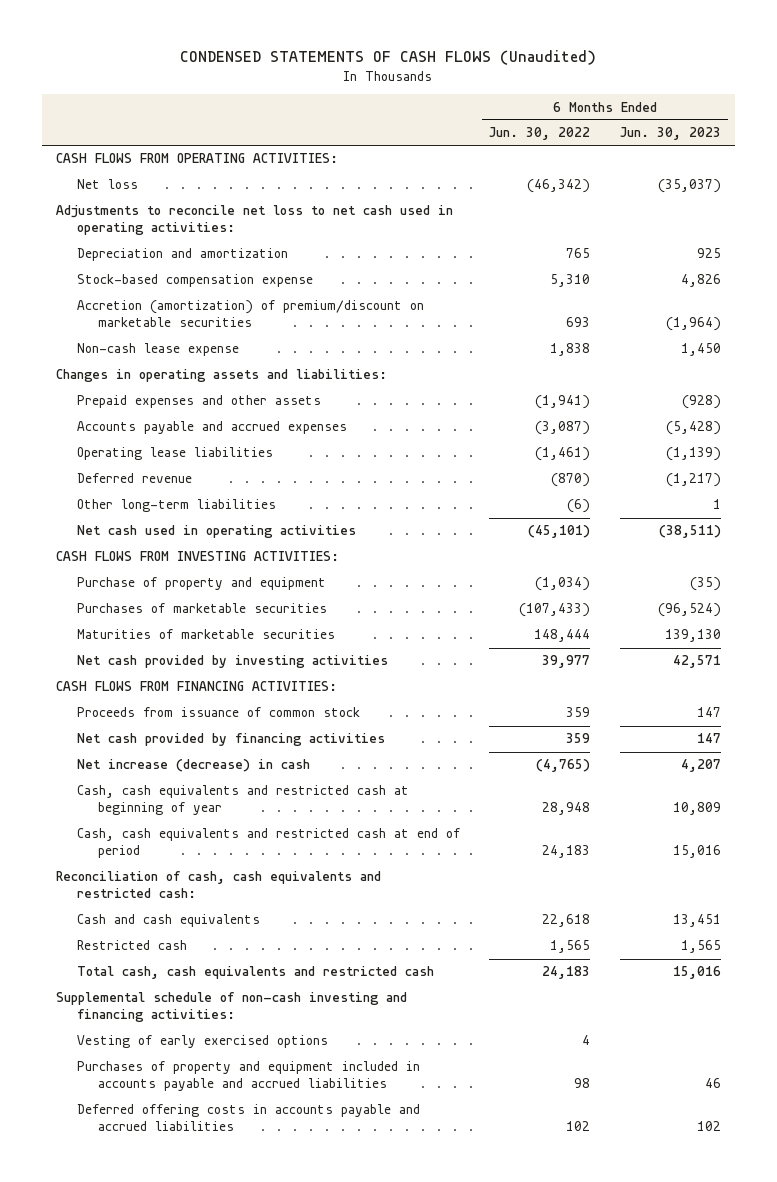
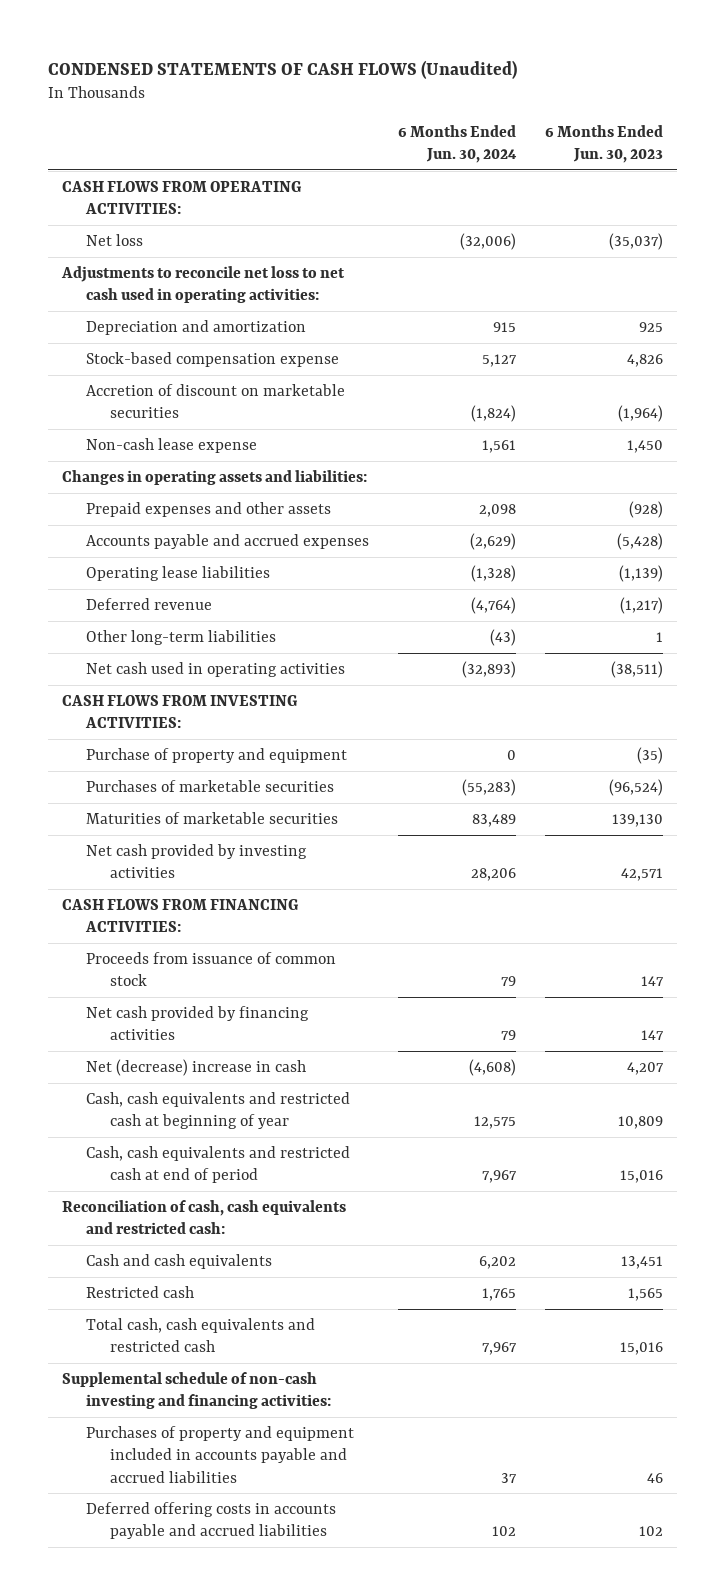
[489,127,591,141] Jun. 30, 2022 -> none
none -> [397,124,517,164] 6 Months Ended Jun. 30, 2024
[77,300,425,328] Accretion (amortization) of premium/discount on marketable securities -> [85,383,345,419] Accretion of discount on marketable securities
[77,759,311,773] Net increase (decrease) in cash -> [85,1058,306,1076] Net (decrease) increase in cash
[77,1035,329,1049] Vesting of early exercised options -> none

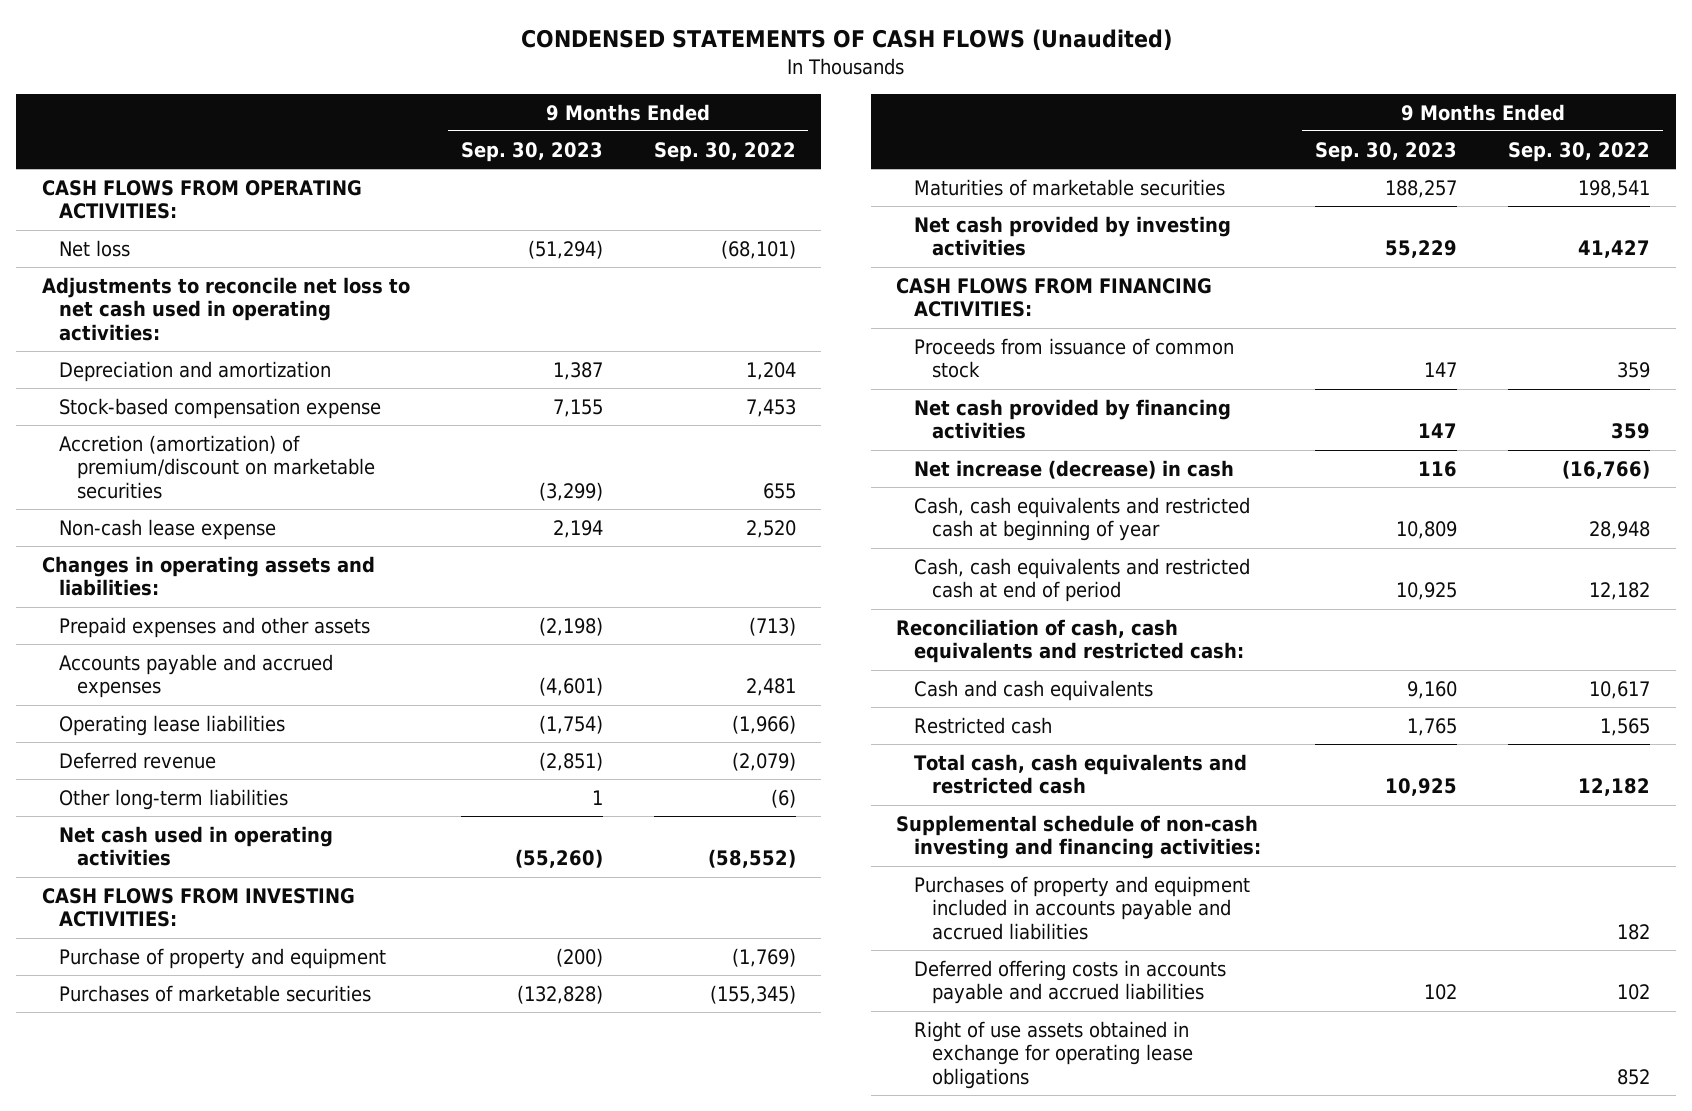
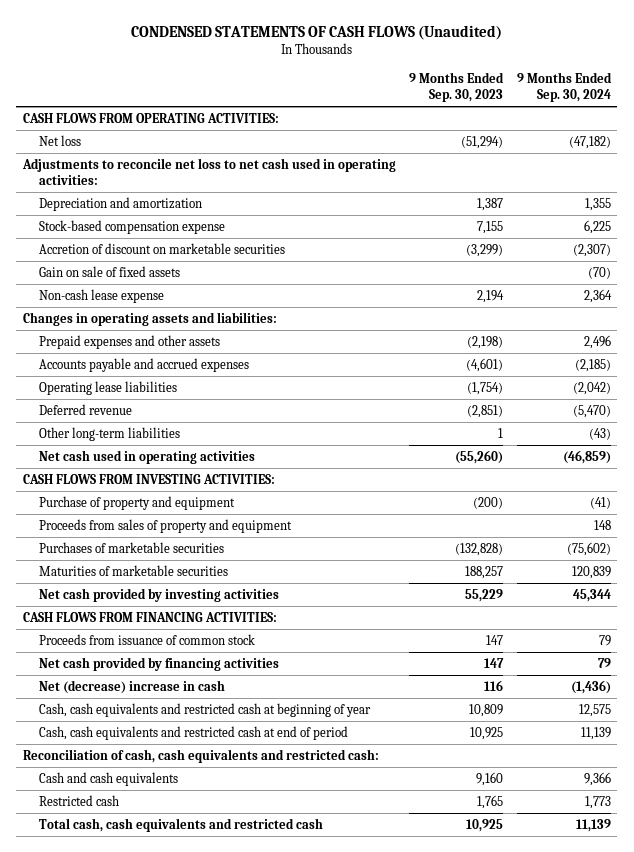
[653,141,796,162] Sep. 30, 2022 -> none
none -> [516,71,612,103] 9 Months Ended Sep. 30, 2024
[59,434,376,500] Accretion (amortization) of premium/discount on marketable securities -> [39,242,286,254] Accretion of discount on marketable securities
none -> [39,265,181,277] Gain on sale of fixed assets
none -> [39,518,293,533] Proceeds from sales of property and equipment
[913,459,1234,479] Net increase (decrease) in cash -> [39,679,226,694] Net (decrease) increase in cash
[896,814,1261,860] Supplemental schedule of non-cash investing and financing activities: -> none
[913,875,1250,941] Purchases of property and equipment included in accounts payable and accrued liabilities -> none
[913,959,1226,1005] Deferred offering costs in accounts payable and accrued liabilities -> none
[913,1020,1193,1090] Right of use assets obtained in exchange for operating lease obligations -> none

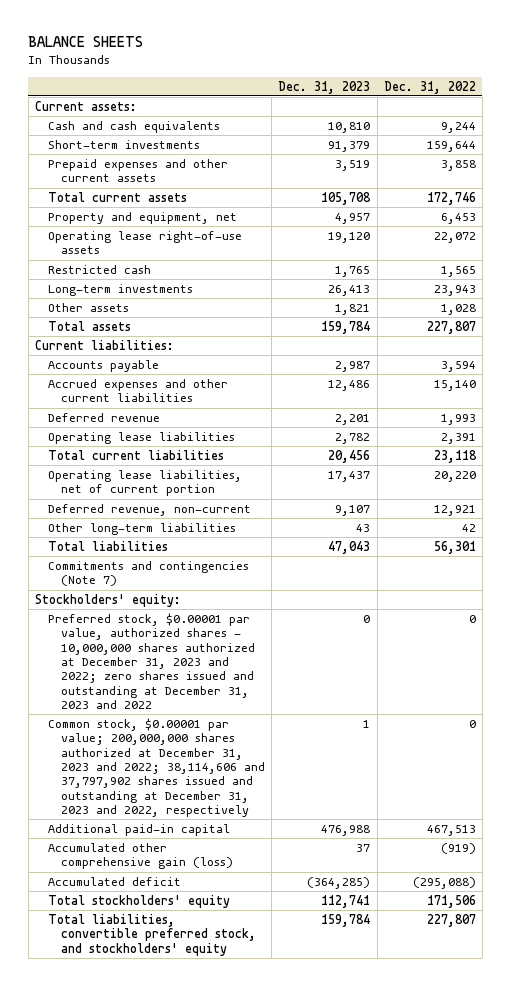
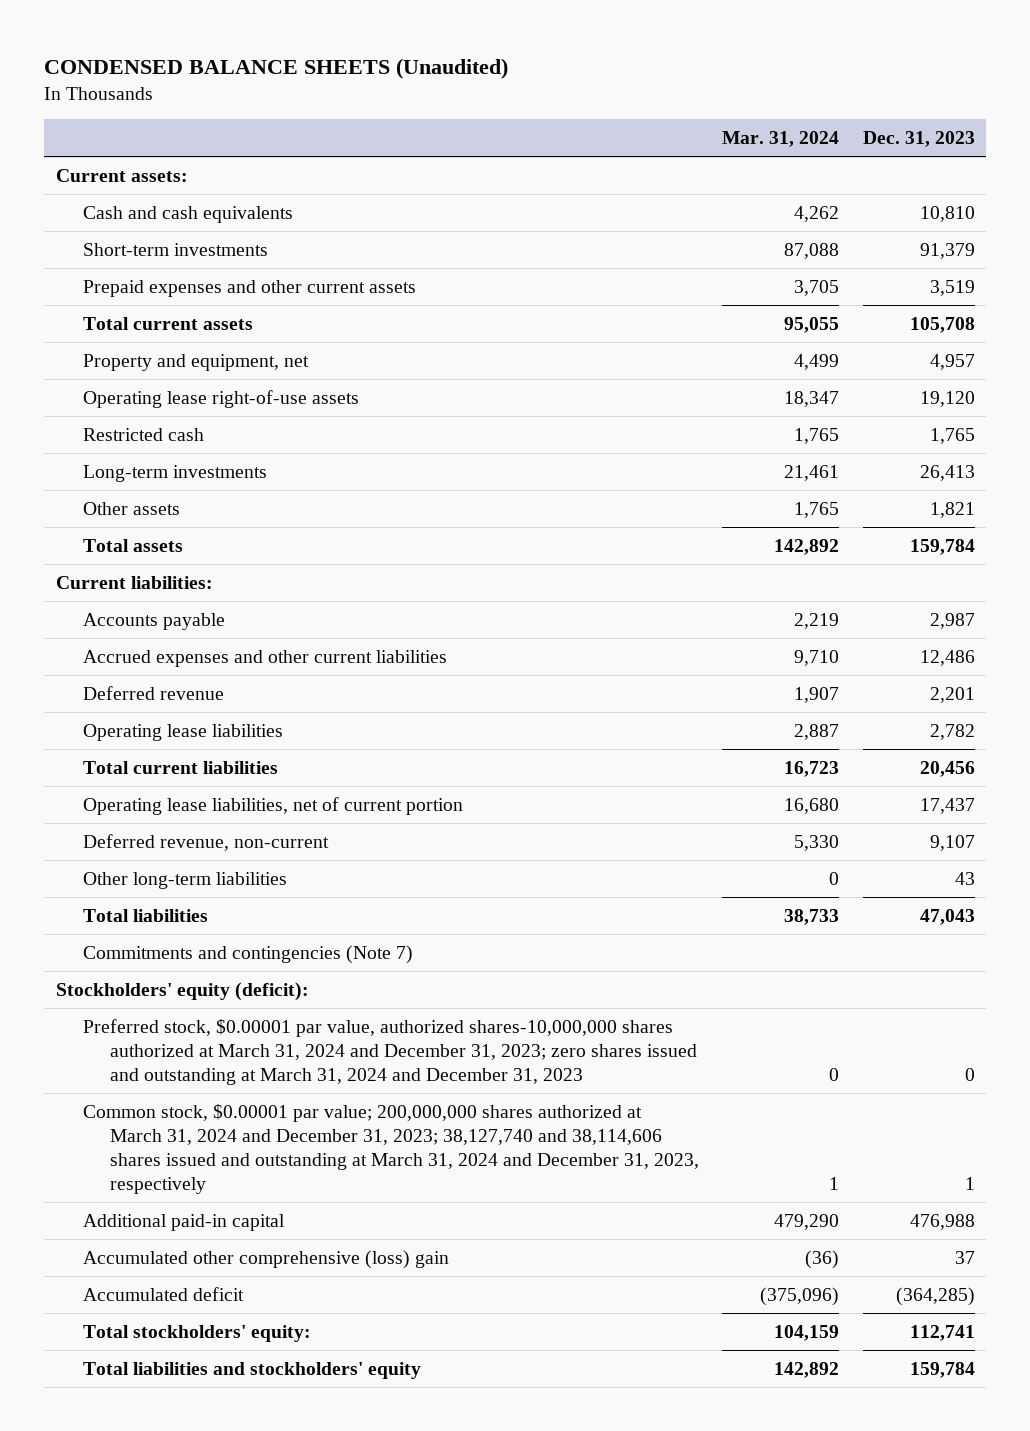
[28,36,144,48] BALANCE SHEETS -> [43,57,508,79] CONDENSED BALANCE SHEETS (Unaudited)
[383,80,476,94] Dec. 31, 2022 -> none
none -> [722,130,840,147] Mar. 31, 2024
[34,593,181,607] Stockholders' equity: -> [55,981,309,1001] Stockholders' equity (deficit):
[47,612,256,709] Preferred stock, $0.00001 par value, authorized shares - 10,000,000 shares authorized at December 31, 2023 and 2022; zero shares issued and outstanding at December 31, 2023 and 2022 -> [82,1018,697,1085] Preferred stock, $0.00001 par value, authorized shares-10,000,000 shares authorized at March 31, 2024 and December 31, 2023; zero shares issued and outstanding at March 31, 2024 and December 31, 2023
[47,717,266,817] Common stock, $0.00001 par value; 200,000,000 shares authorized at December 31, 2023 and 2022; 38,114,606 and 37,797,902 shares issued and outstanding at December 31, 2023 and 2022, respectively -> [82,1103,699,1194] Common stock, $0.00001 par value; 200,000,000 shares authorized at March 31, 2024 and December 31, 2023; 38,127,740 and 38,114,606 shares issued and outstanding at March 31, 2024 and December 31, 2023, respectively
[47,842,234,870] Accumulated other comprehensive gain (loss) -> [82,1249,449,1269] Accumulated other comprehensive (loss) gain
[47,894,230,908] Total stockholders' equity -> [82,1324,311,1342] Total stockholders' equity:
[47,913,257,956] Total liabilities, convertible preferred stock, and stockholders' equity -> [82,1361,421,1379] Total liabilities and stockholders' equity

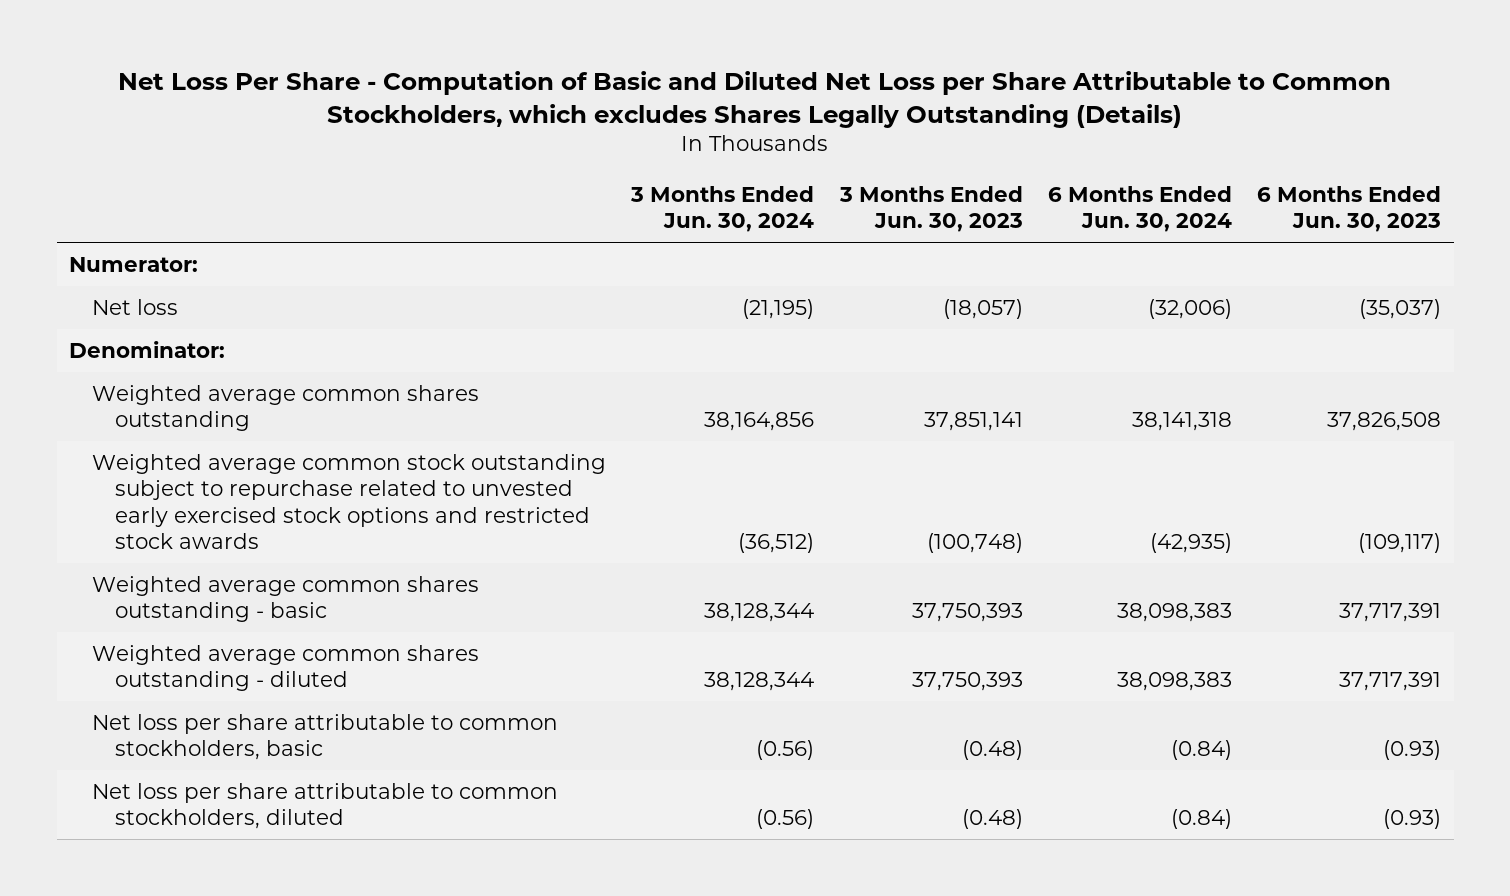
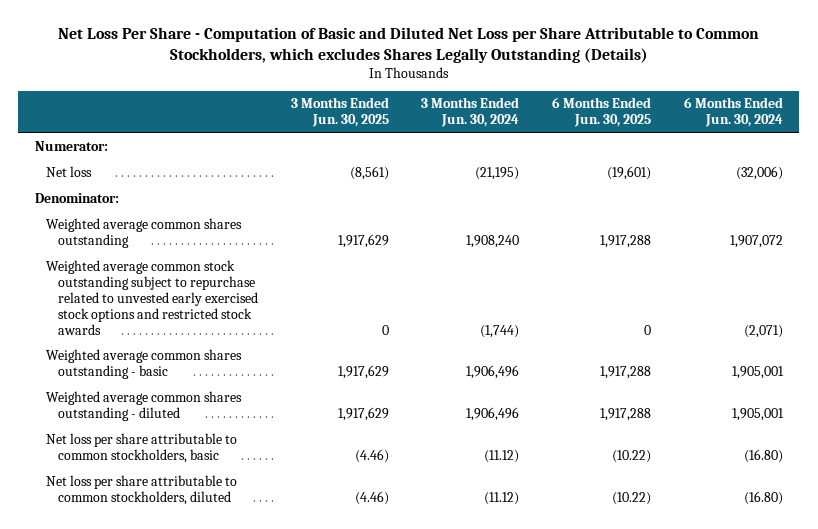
[838,185,1023,233] 3 Months Ended Jun. 30, 2023 -> none
[1257,185,1442,233] 6 Months Ended Jun. 30, 2023 -> none
none -> [290,97,389,128] 3 Months Ended Jun. 30, 2025
none -> [552,97,652,128] 6 Months Ended Jun. 30, 2025
[704,412,815,432] 38,164,856 -> [466,235,520,249] 1,908,240
[1131,412,1232,432] 38,141,318 -> [729,235,783,249] 1,907,072
[738,533,815,554] (36,512) -> [480,325,520,339] (1,744)
[1149,533,1232,554] (42,935) -> [743,325,783,339] (2,071)
[704,603,815,623] 38,128,344 -> [466,365,520,380] 1,906,496
[1116,603,1232,623] 38,098,383 -> [731,366,784,380] 1,905,001
[704,672,815,692] 38,128,344 -> [466,407,520,422] 1,906,496
[1116,672,1232,692] 38,098,383 -> [731,408,784,422] 1,905,001
[756,740,815,761] (0.56) -> [484,450,520,464] (11.12)
[1170,740,1232,761] (0.84) -> [743,449,783,464] (16.80)
[756,809,815,830] (0.56) -> [484,492,520,506] (11.12)
[1170,809,1232,830] (0.84) -> [743,491,783,506] (16.80)

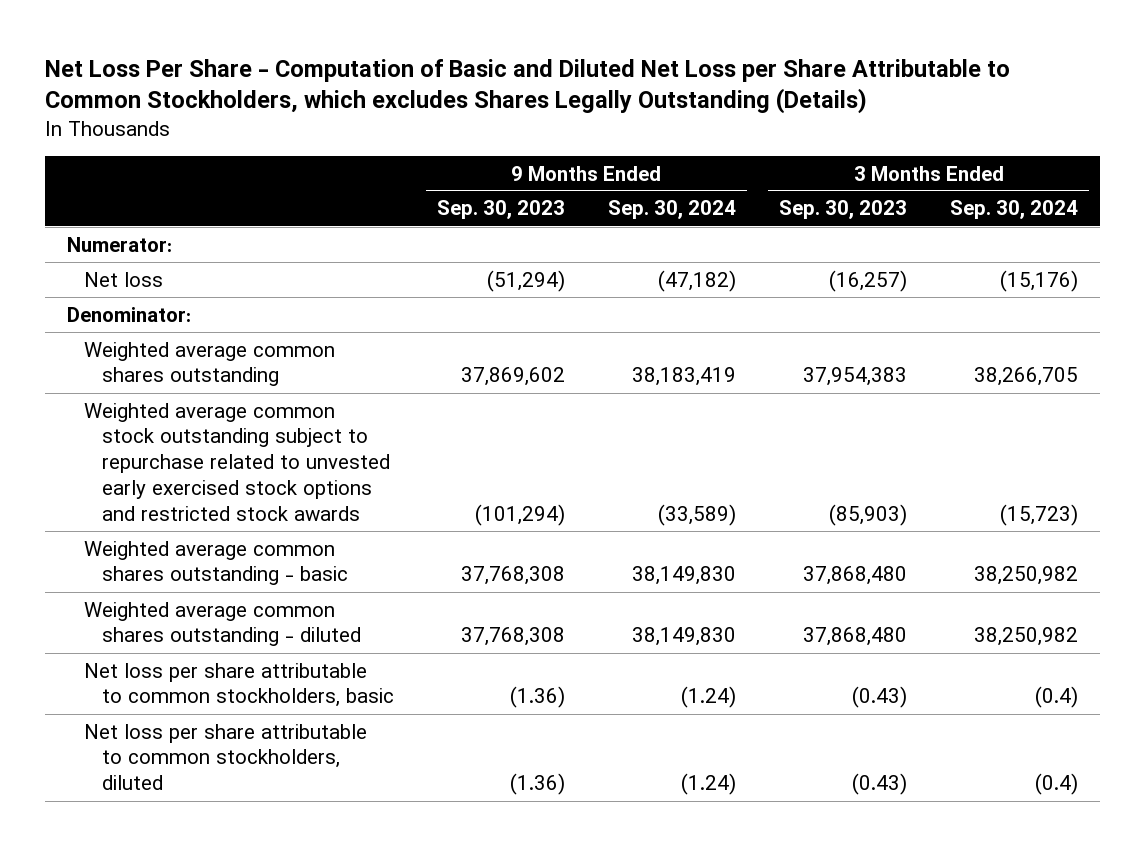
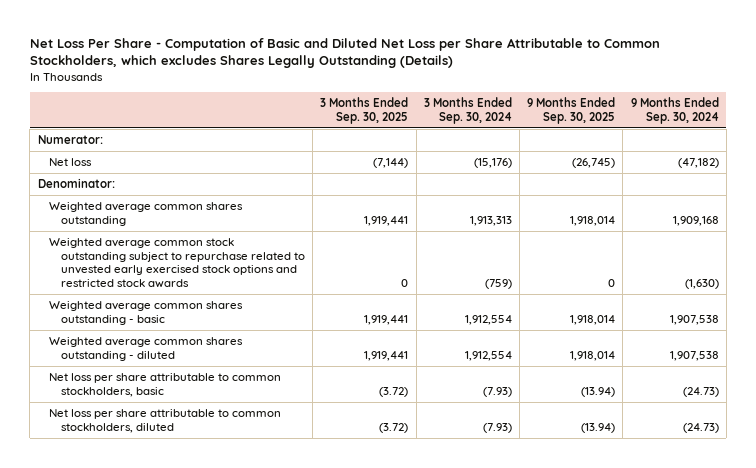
[436,200,565,220] Sep. 30, 2023 -> none
[778,200,907,220] Sep. 30, 2023 -> none
none -> [320,97,409,124] 3 Months Ended Sep. 30, 2025
none -> [527,97,616,124] 9 Months Ended Sep. 30, 2025
[631,367,736,387] 38,183,419 -> [672,215,719,226] 1,909,168
[974,367,1079,387] 38,266,705 -> [469,215,512,226] 1,913,313
[657,504,736,527] (33,589) -> [684,279,719,290] (1,630)
[1000,504,1079,527] (15,723) -> [484,279,512,290] (759)
[631,566,736,586] 38,149,830 -> [669,314,719,325] 1,907,538
[974,566,1079,586] 38,250,982 -> [464,314,512,325] 1,912,554
[631,627,736,647] 38,149,830 -> [669,350,719,361] 1,907,538
[974,627,1079,647] 38,250,982 -> [464,350,512,361] 1,912,554
[680,686,736,709] (1.24) -> [682,386,719,397] (24.73)
[1035,686,1079,709] (0.4) -> [482,386,512,397] (7.93)
[680,773,736,796] (1.24) -> [682,422,719,433] (24.73)
[1035,773,1079,796] (0.4) -> [482,422,512,433] (7.93)

